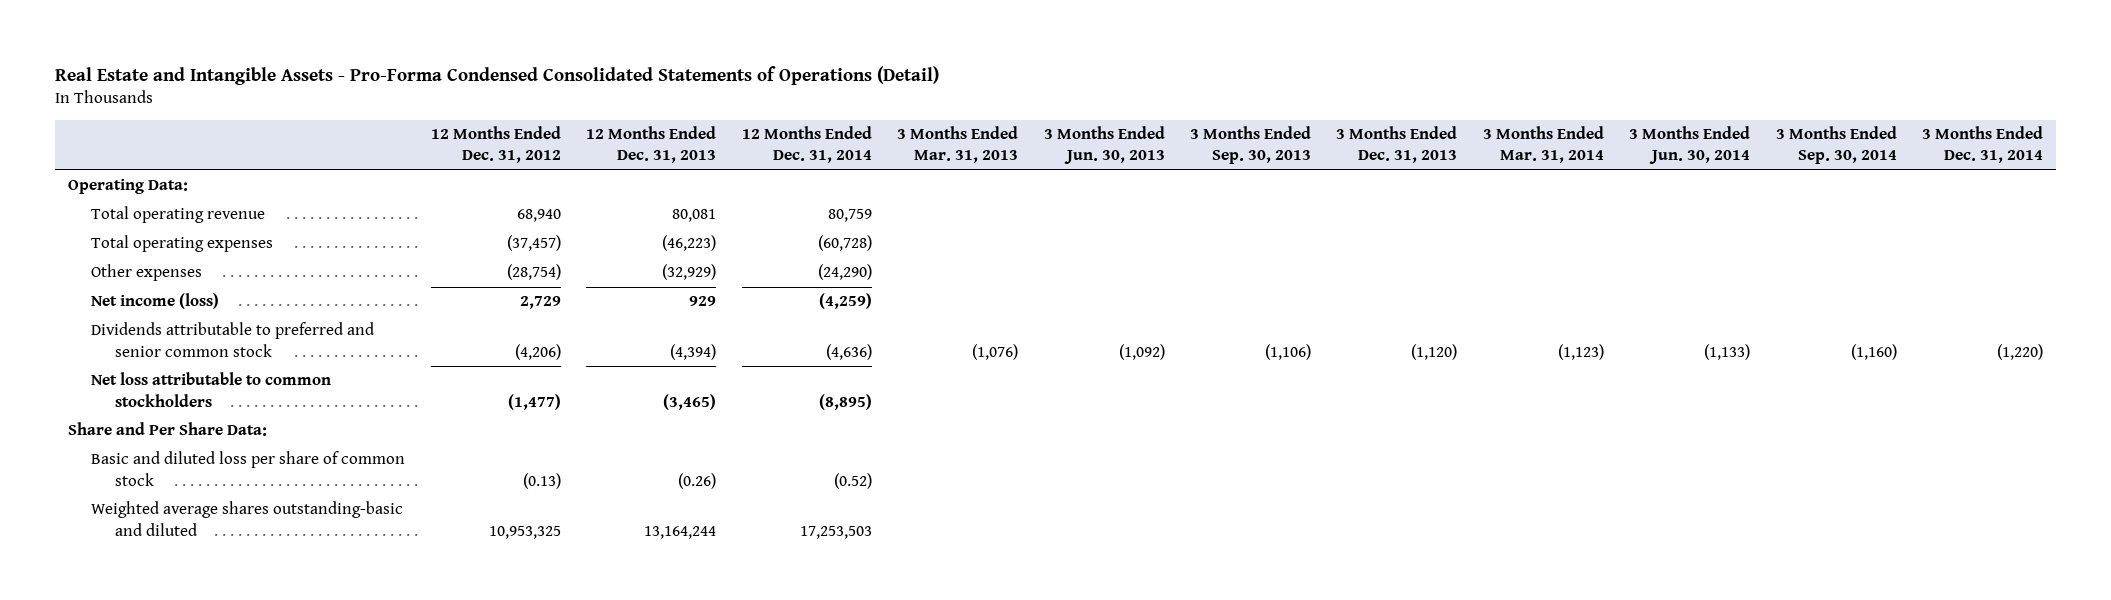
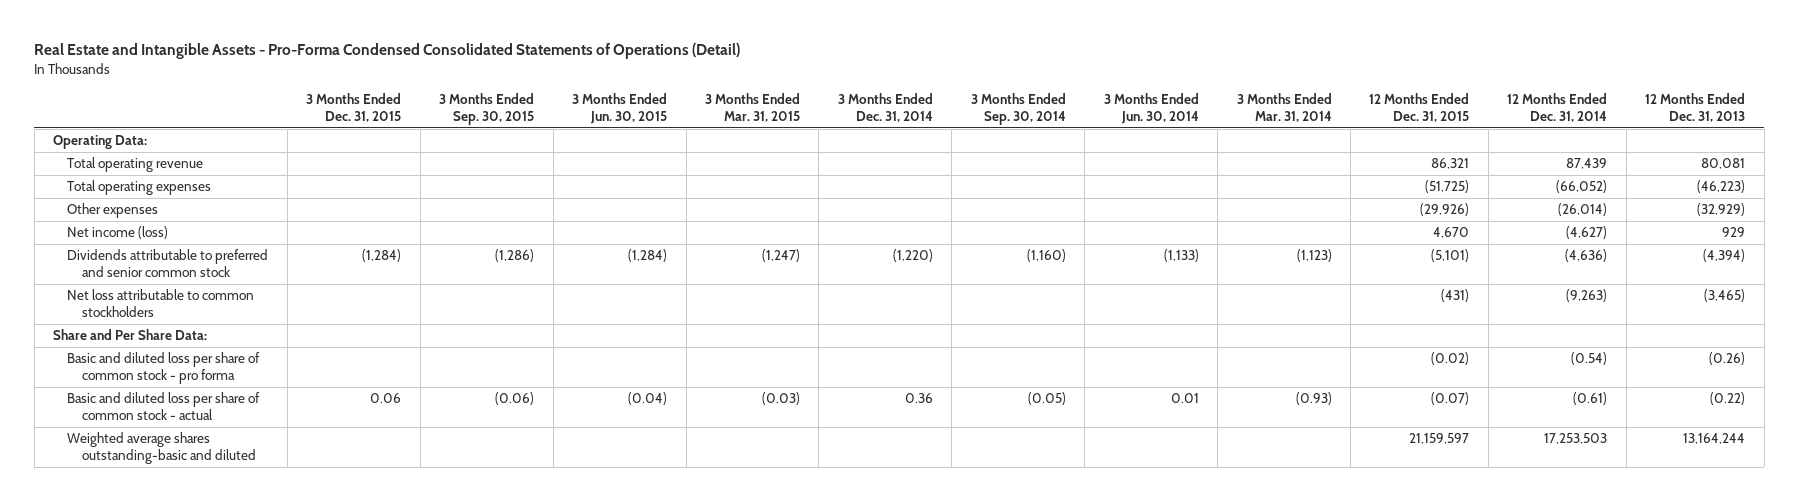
[430,125,561,164] 12 Months Ended Dec. 31, 2012 -> none
[897,125,1019,164] 3 Months Ended Mar. 31, 2013 -> none
[1043,125,1165,165] 3 Months Ended Jun. 30, 2013 -> none
[1190,125,1312,165] 3 Months Ended Sep. 30, 2013 -> none
[1336,125,1458,164] 3 Months Ended Dec. 31, 2013 -> none
none -> [306,92,402,122] 3 Months Ended Dec. 31, 2015
none -> [439,92,535,125] 3 Months Ended Sep. 30, 2015
none -> [572,92,668,124] 3 Months Ended Jun. 30, 2015
none -> [705,92,801,122] 3 Months Ended Mar. 31, 2015
none -> [1369,92,1470,122] 12 Months Ended Dec. 31, 2015
[827,209,872,223] 80,759 -> [1566,158,1608,170] 87,439
[817,235,872,252] (60,728) -> [1556,180,1608,194] (66,052)
[817,264,872,281] (24,290) -> [1558,203,1608,217] (26,014)
[818,293,872,310] (4,259) -> [1566,226,1608,240] (4,627)
[818,393,872,410] (8,895) -> [1566,289,1608,303] (9,263)
[91,451,406,486] Basic and diluted loss per share of common stock -> [67,352,261,385] Basic and diluted loss per share of common stock - pro forma
[833,472,872,489] (0.52) -> [1571,352,1608,366] (0.54)
none -> [67,392,261,421] Basic and diluted loss per share of common stock - actual

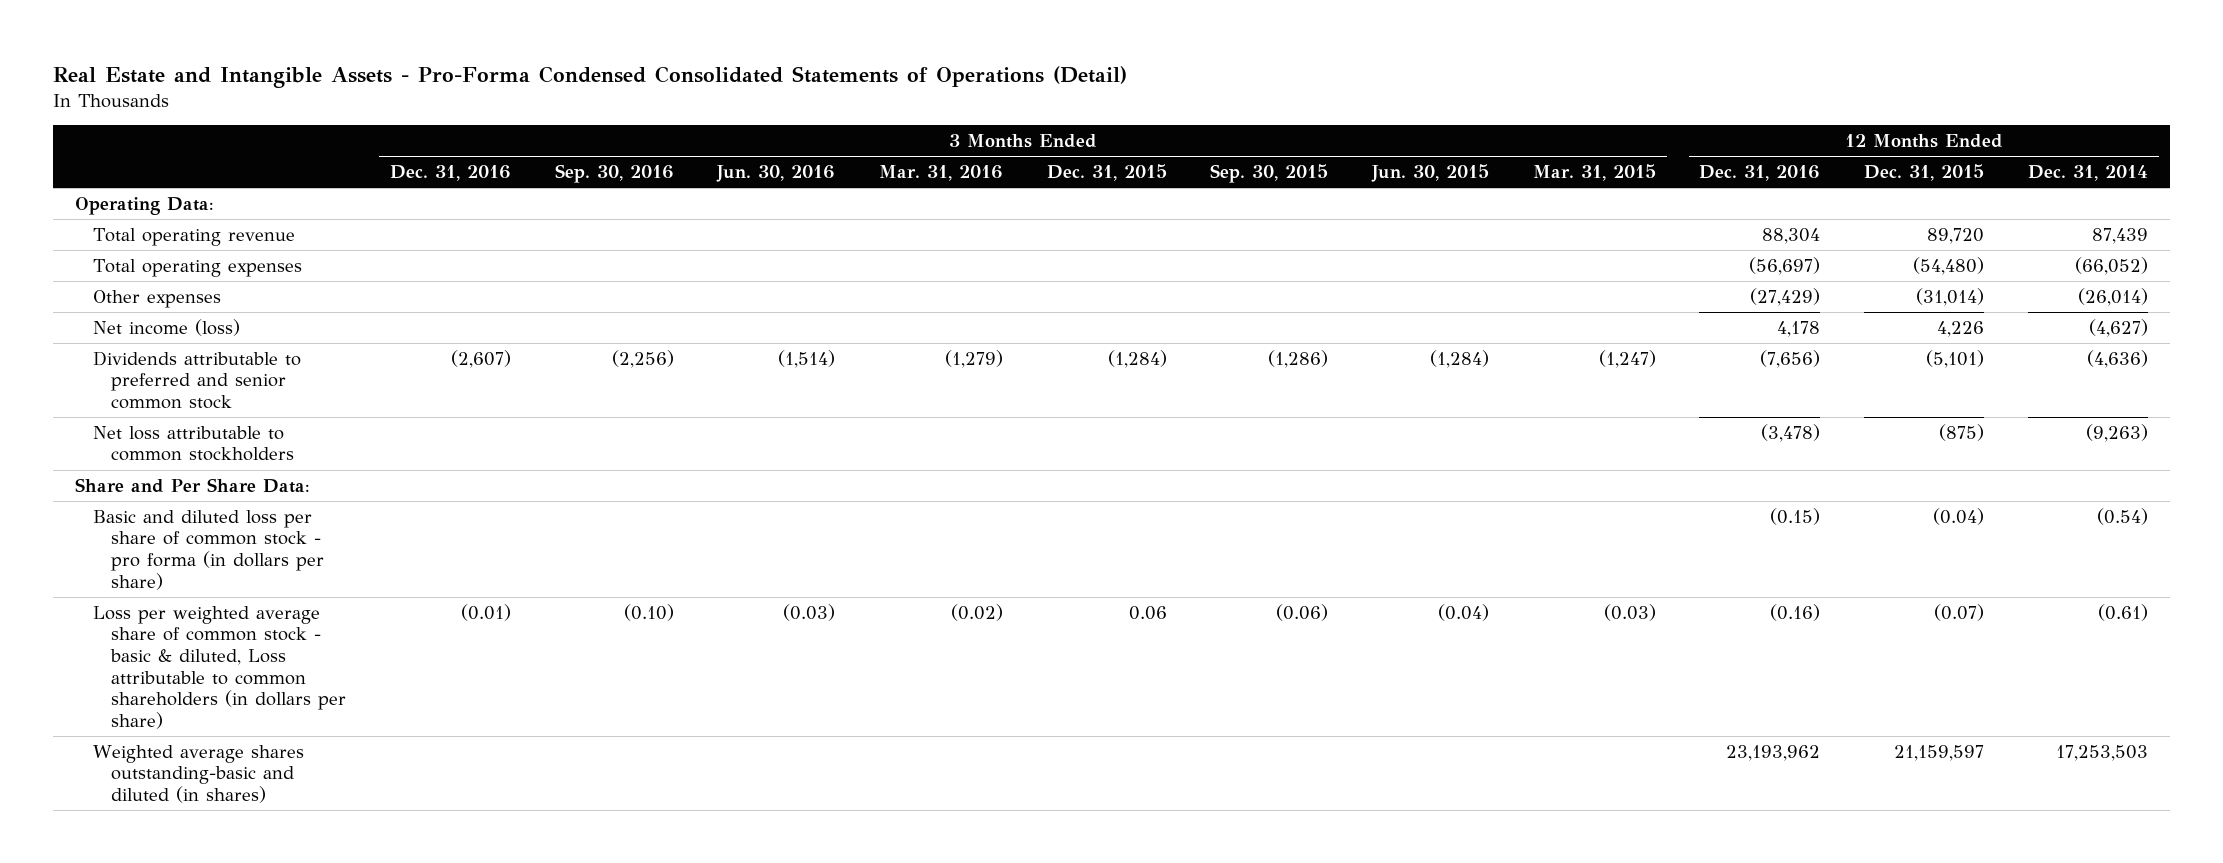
[837,92,933,122] 3 Months Ended Dec. 31, 2014 -> none
[970,92,1066,125] 3 Months Ended Sep. 30, 2014 -> none
[1103,92,1199,124] 3 Months Ended Jun. 30, 2014 -> none
[1236,92,1332,122] 3 Months Ended Mar. 31, 2014 -> none
[1645,92,1746,122] 12 Months Ended Dec. 31, 2013 -> none
none -> [390,165,512,182] Dec. 31, 2016
none -> [554,164,674,184] Sep. 30, 2016
none -> [716,165,836,183] Jun. 30, 2016
none -> [879,165,1004,182] Mar. 31, 2016
none -> [1699,165,1821,182] Dec. 31, 2016
[1431,158,1470,170] 86,321 -> [1927,227,1985,244] 89,720
[1425,180,1470,194] (51,725) -> [1913,256,1985,275] (54,480)
[1420,203,1470,217] (29,926) -> [1916,287,1985,306] (31,014)
[1433,227,1470,239] 4,670 -> [1937,320,1985,337] 4,226
[1441,289,1470,303] (431) -> [1939,423,1985,441] (875)
[67,352,261,385] Basic and diluted loss per share of common stock - pro forma -> [93,509,325,590] Basic and diluted loss per share of common stock - pro forma (in dollars per share)
[1431,352,1470,366] (0.02) -> [1933,507,1985,525] (0.04)
[67,392,261,421] Basic and diluted loss per share of common stock - actual -> [93,605,347,729] Loss per weighted average share of common stock - basic & diluted, Loss attributable to common shareholders (in dollars per share)
[67,432,256,465] Weighted average shares outstanding-basic and diluted -> [93,744,305,804] Weighted average shares outstanding-basic and diluted (in shares)

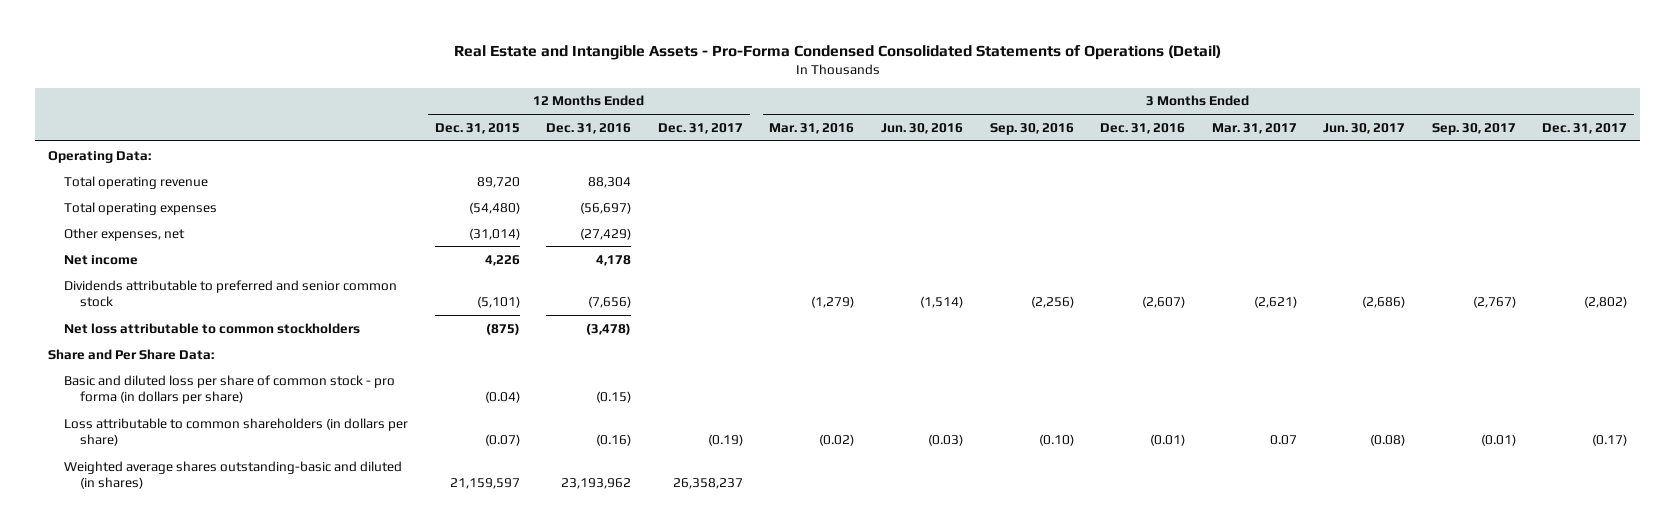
[1046,164,1167,182] Dec. 31, 2015 -> none
[1210,164,1329,184] Sep. 30, 2015 -> none
[1371,164,1490,183] Jun. 30, 2015 -> none
[1532,164,1656,182] Mar. 31, 2015 -> none
[2027,165,2148,182] Dec. 31, 2014 -> none
none -> [657,122,743,134] Dec. 31, 2017
none -> [1211,122,1297,134] Mar. 31, 2017
none -> [1323,122,1406,134] Jun. 30, 2017
none -> [1431,122,1516,135] Sep. 30, 2017
none -> [1542,122,1628,134] Dec. 31, 2017
[93,289,222,308] Other expenses -> [64,227,186,241] Other expenses, net
[93,318,241,336] Net income (loss) -> [64,254,139,265] Net income
[93,605,347,729] Loss per weighted average share of common stock - basic & diluted, Loss attributable to common shareholders (in dollars per share) -> [64,417,409,447] Loss attributable to common shareholders (in dollars per share)

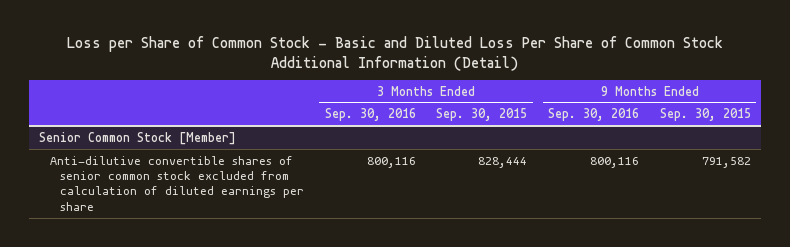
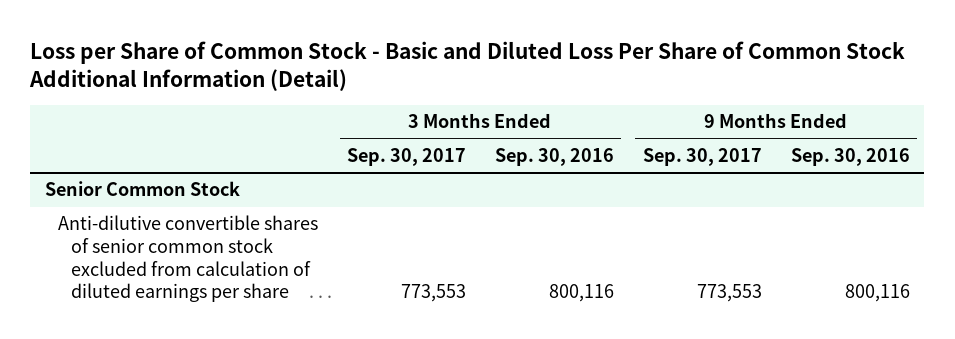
[436,108,528,122] Sep. 30, 2015 -> none
[660,108,752,122] Sep. 30, 2015 -> none
none -> [346,147,466,166] Sep. 30, 2017
none -> [642,147,762,166] Sep. 30, 2017
[39,131,237,145] Senior Common Stock [Member] -> [44,181,240,197] Senior Common Stock

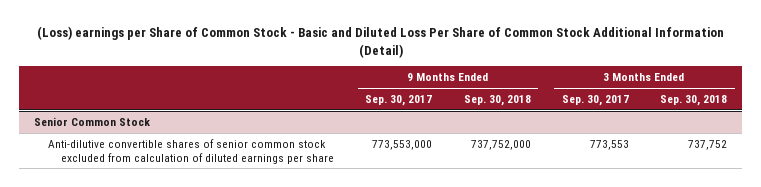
[29,40,906,91] Loss per Share of Common Stock - Basic and Diluted Loss Per Share of Common Stock Additional Information (Detail) -> [36,25,724,58] (Loss) earnings per Share of Common Stock - Basic and Diluted Loss Per Share of Common Stock Additional Information (Detail)
[494,147,614,166] Sep. 30, 2016 -> none
[790,147,910,166] Sep. 30, 2016 -> none
none -> [463,95,531,107] Sep. 30, 2018
none -> [659,95,727,107] Sep. 30, 2018
[696,284,762,303] 773,553 -> [372,140,433,151] 773,553,000

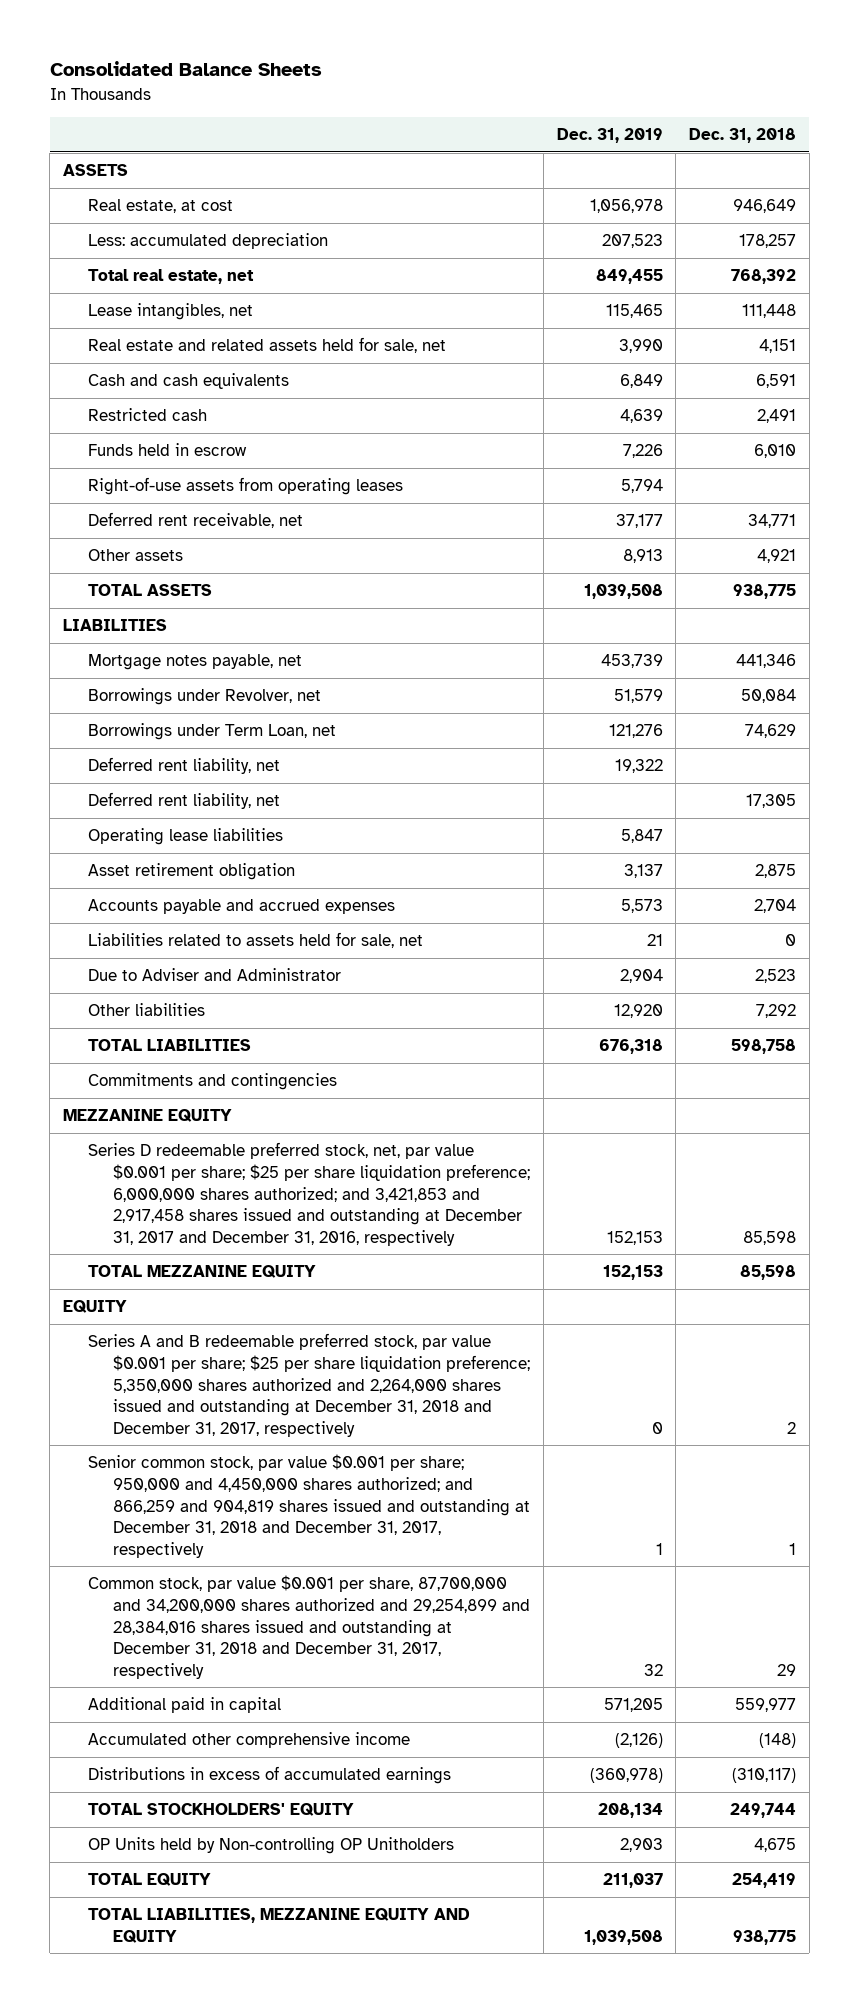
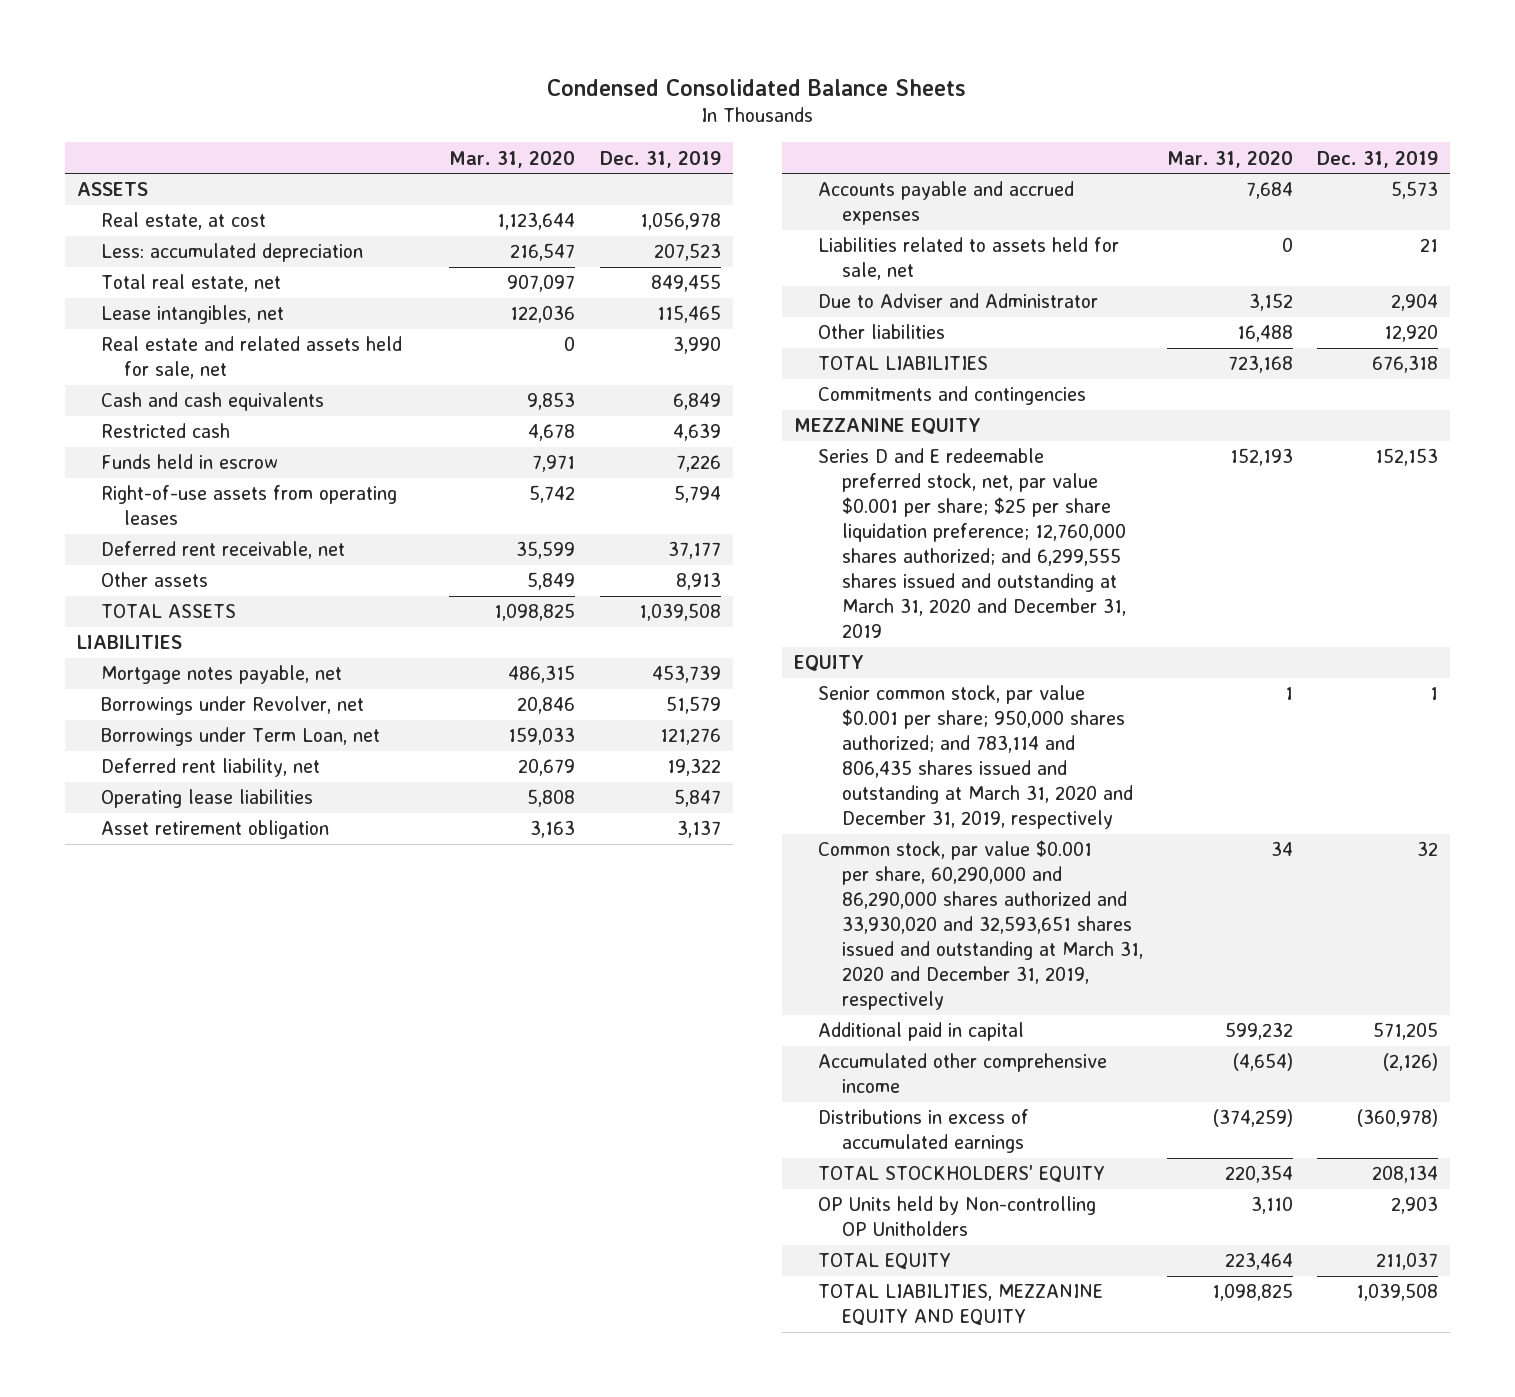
[49,61,322,77] Consolidated Balance Sheets -> [547,78,967,96] Condensed Consolidated Balance Sheets
[689,127,797,143] Dec. 31, 2018 -> none
none -> [449,150,576,168] Mar. 31, 2020
[88,792,281,810] Deferred rent liability, net -> none
[88,1265,317,1279] TOTAL MEZZANINE EQUITY -> none
[88,1142,531,1246] Series D redeemable preferred stock, net, par value $0.001 per share; $25 per share liquidation preference; 6,000,000 shares authorized; and 3,421,853 and 2,917,458 shares issued and outstanding at December 31, 2017 and December 31, 2016, respectively -> [817,448,1126,639] Series D and E redeemable preferred stock, net, par value $0.001 per share; $25 per share liquidation preference; 12,760,000 shares authorized; and 6,299,555 shares issued and outstanding at March 31, 2020 and December 31, 2019
[88,1333,531,1437] Series A and B redeemable preferred stock, par value $0.001 per share; $25 per share liquidation preference; 5,350,000 shares authorized and 2,264,000 shares issued and outstanding at December 31, 2018 and December 31, 2017, respectively -> none
[88,1454,531,1558] Senior common stock, par value $0.001 per share; 950,000 and 4,450,000 shares authorized; and 866,259 and 904,819 shares issued and outstanding at December 31, 2018 and December 31, 2017, respectively -> [817,685,1133,830] Senior common stock, par value $0.001 per share; 950,000 shares authorized; and 783,114 and 806,435 shares issued and outstanding at March 31, 2020 and December 31, 2019, respectively
[88,1575,531,1679] Common stock, par value $0.001 per share, 87,700,000 and 34,200,000 shares authorized and 29,254,899 and 28,384,016 shares issued and outstanding at December 31, 2018 and December 31, 2017, respectively -> [817,840,1143,1011] Common stock, par value $0.001 per share, 60,290,000 and 86,290,000 shares authorized and 33,930,020 and 32,593,651 shares issued and outstanding at March 31, 2020 and December 31, 2019, respectively

